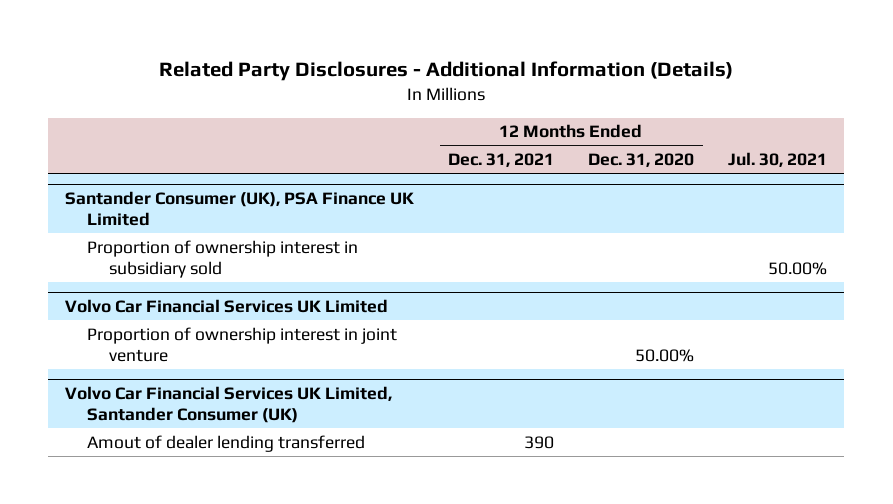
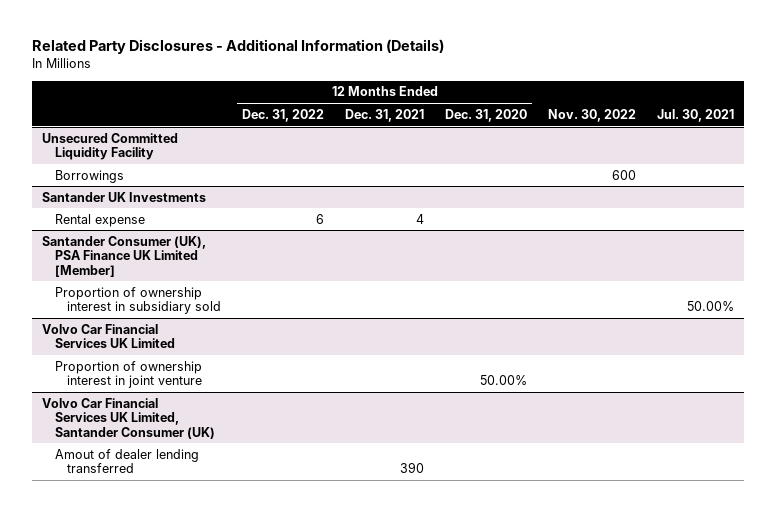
none -> [242,108,325,122] Dec. 31, 2022
none -> [547,108,636,122] Nov. 30, 2022
none -> [42,132,179,161] Unsecured Committed Liquidity Facility
none -> [54,169,124,183] Borrowings
none -> [42,191,207,202] Santander UK Investments
none -> [54,213,145,227] Rental expense
[65,191,415,227] Santander Consumer (UK), PSA Finance UK Limited -> [42,235,207,277] Santander Consumer (UK), PSA Finance UK Limited [Member]

